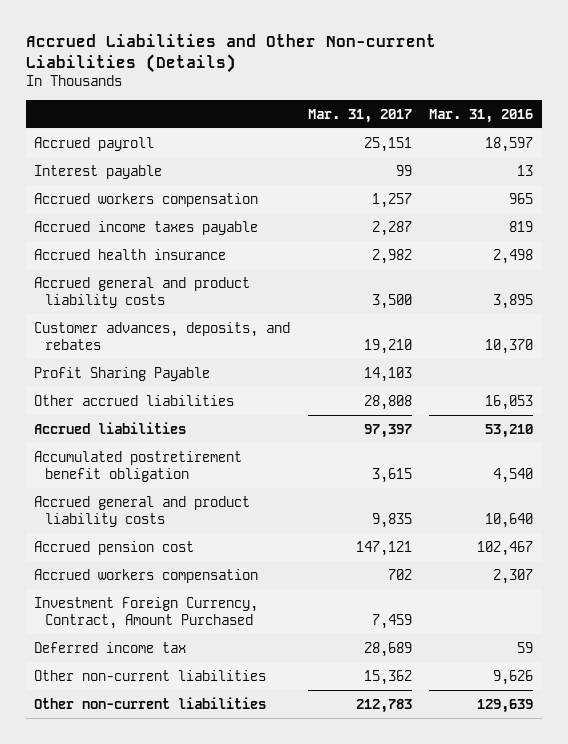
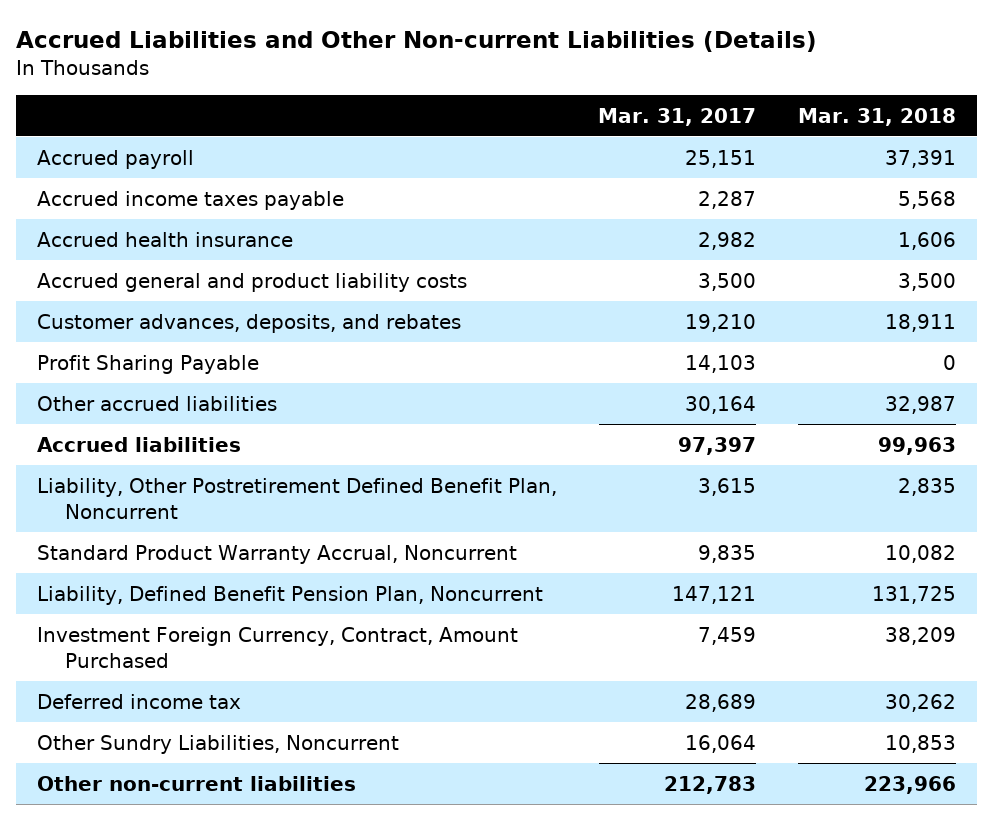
[429,108,534,123] Mar. 31, 2016 -> none
none -> [797,107,956,126] Mar. 31, 2018
[34,164,163,179] Interest payable -> none
[34,192,259,207] Accrued workers compensation -> none
[363,394,412,410] 28,808 -> [685,395,757,414] 30,164
[34,568,259,583] Accrued workers compensation -> none
[34,450,243,483] Accumulated postretirement benefit obligation -> [37,477,558,519] Liability, Other Postretirement Defined Benefit Plan, Noncurrent
[34,495,251,528] Accrued general and product liability costs -> [37,544,518,564] Standard Product Warranty Accrual, Noncurrent
[34,540,195,555] Accrued pension cost -> [37,585,544,605] Liability, Defined Benefit Pension Plan, Noncurrent
[34,669,267,681] Other non-current liabilities -> none
none -> [37,734,400,754] Other Sundry Liabilities, Noncurrent

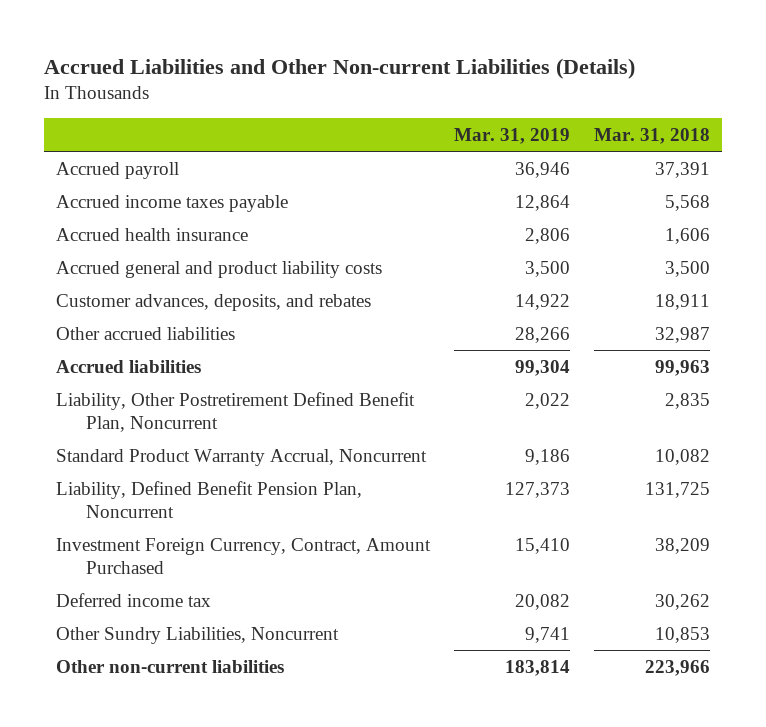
[598,107,757,126] Mar. 31, 2017 -> none
none -> [454,127,571,144] Mar. 31, 2019
[37,354,260,374] Profit Sharing Payable -> none

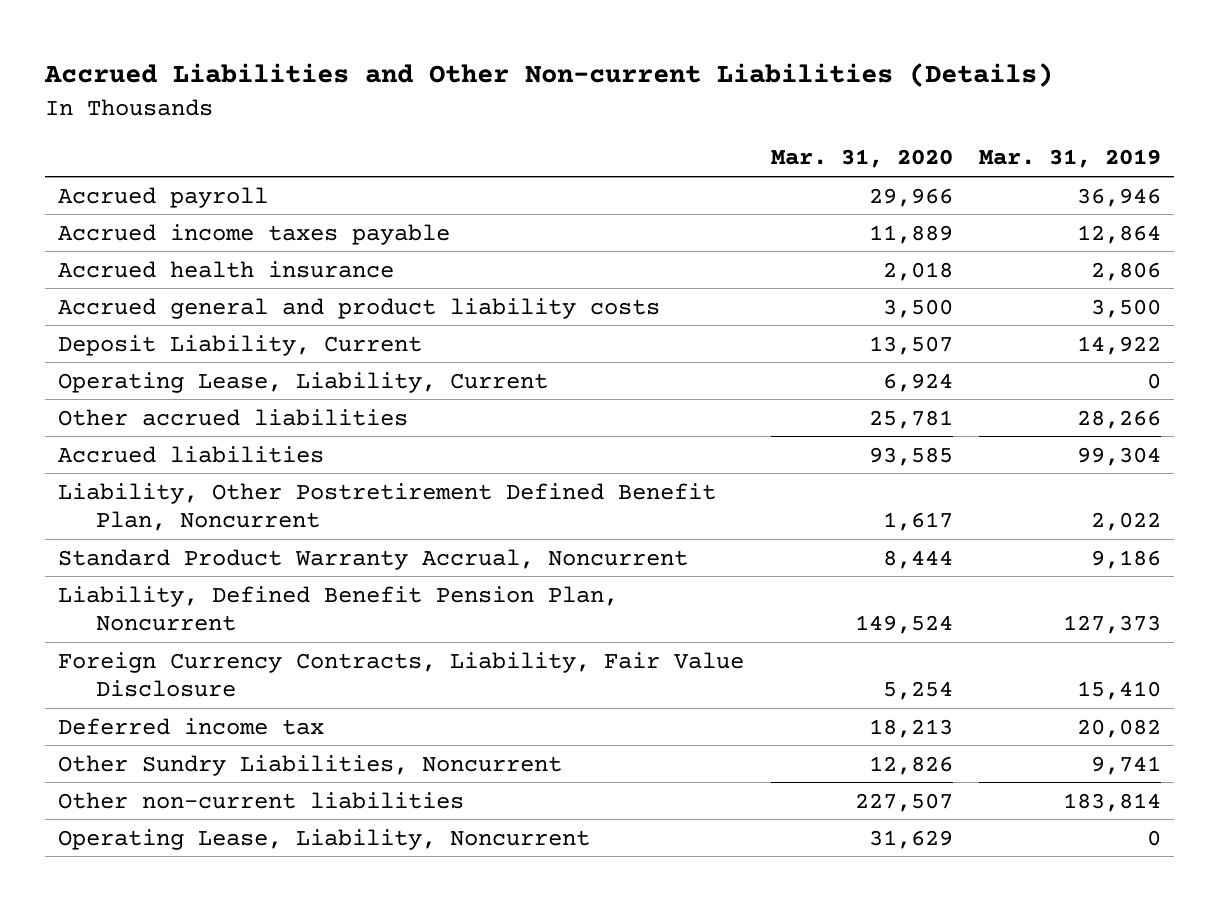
[593,127,710,144] Mar. 31, 2018 -> none
none -> [770,149,953,169] Mar. 31, 2020
[56,293,372,311] Customer advances, deposits, and rebates -> [58,334,423,356] Deposit Liability, Current
none -> [58,371,549,393] Operating Lease, Liability, Current
[56,537,432,574] Investment Foreign Currency, Contract, Amount Purchased -> [58,651,745,697] Foreign Currency Contracts, Liability, Fair Value Disclosure
none -> [58,828,591,850] Operating Lease, Liability, Noncurrent

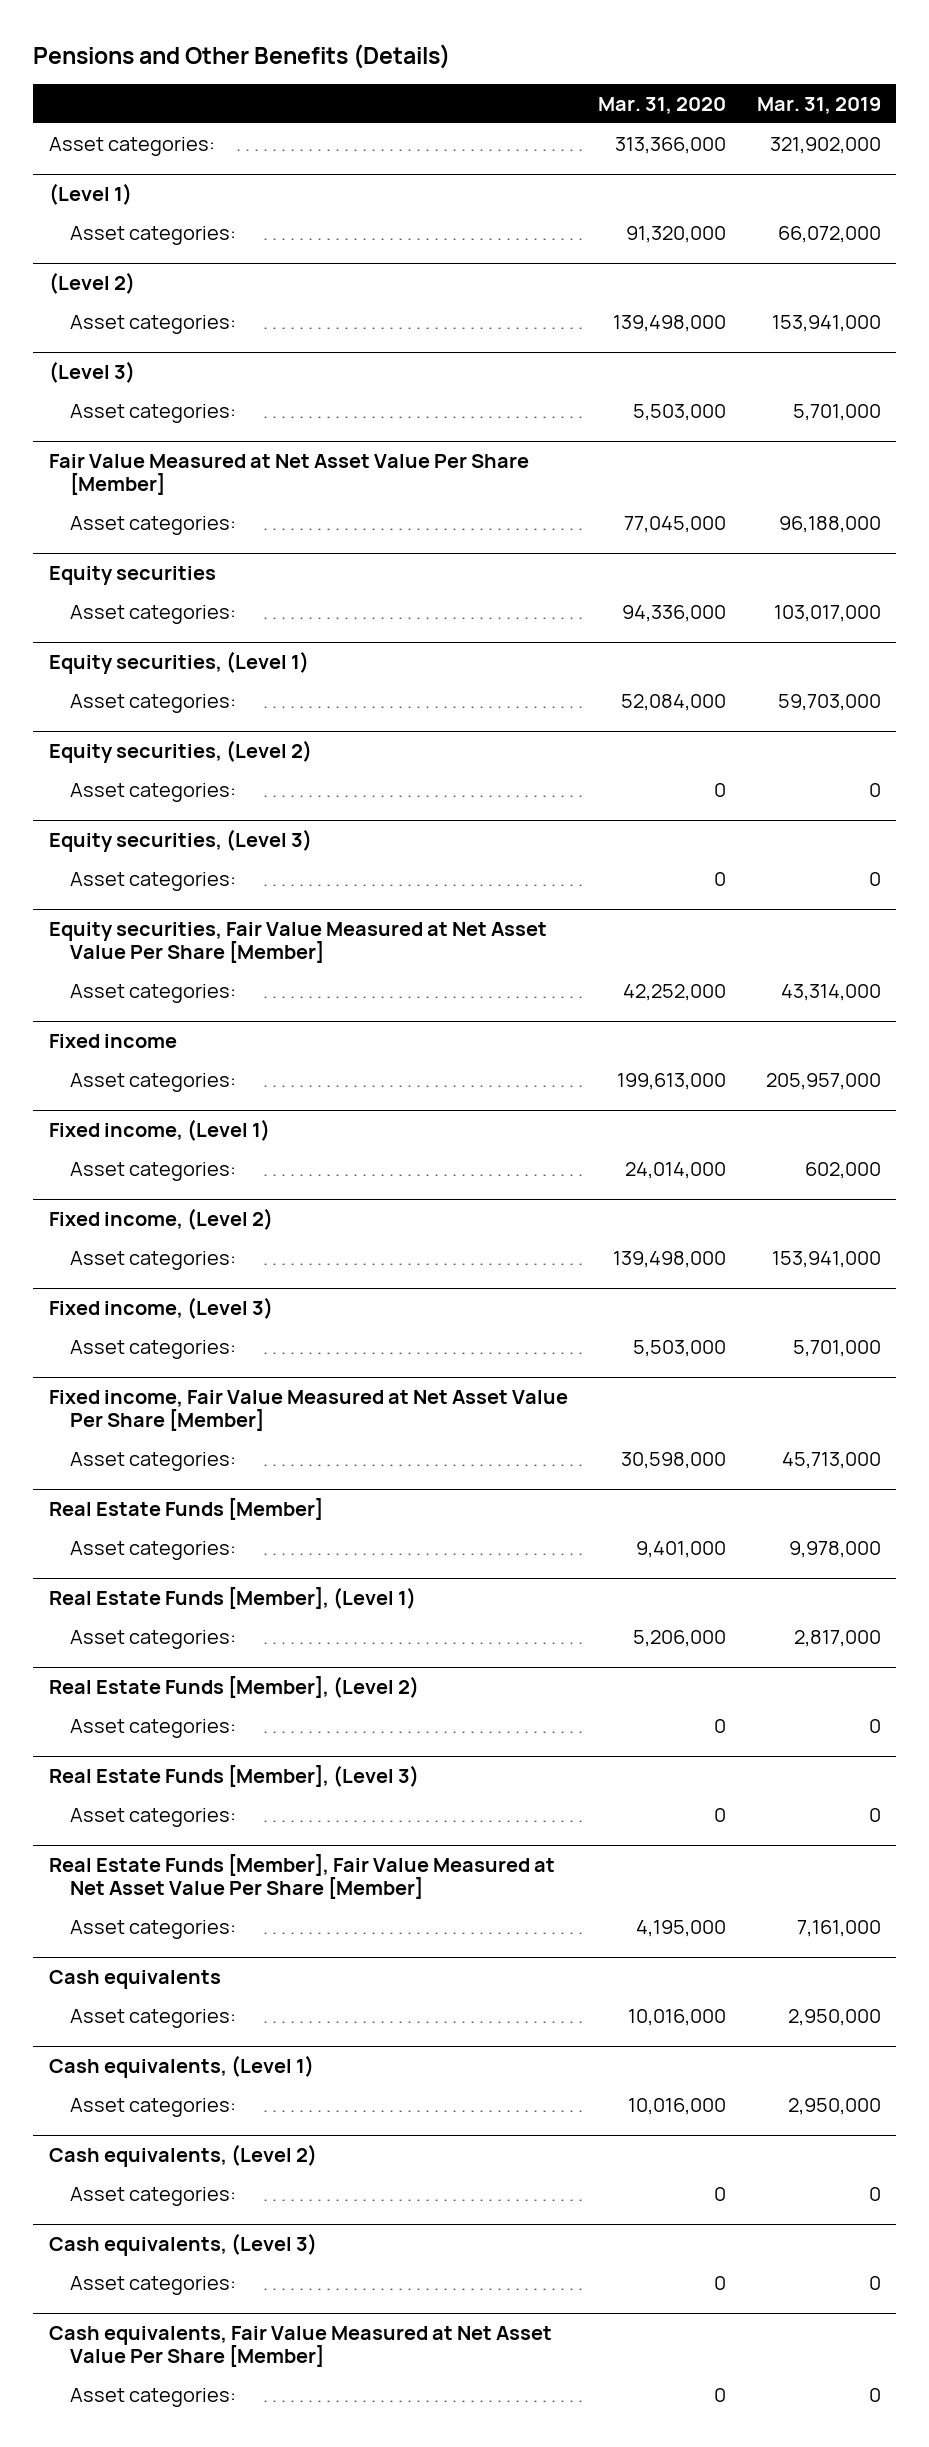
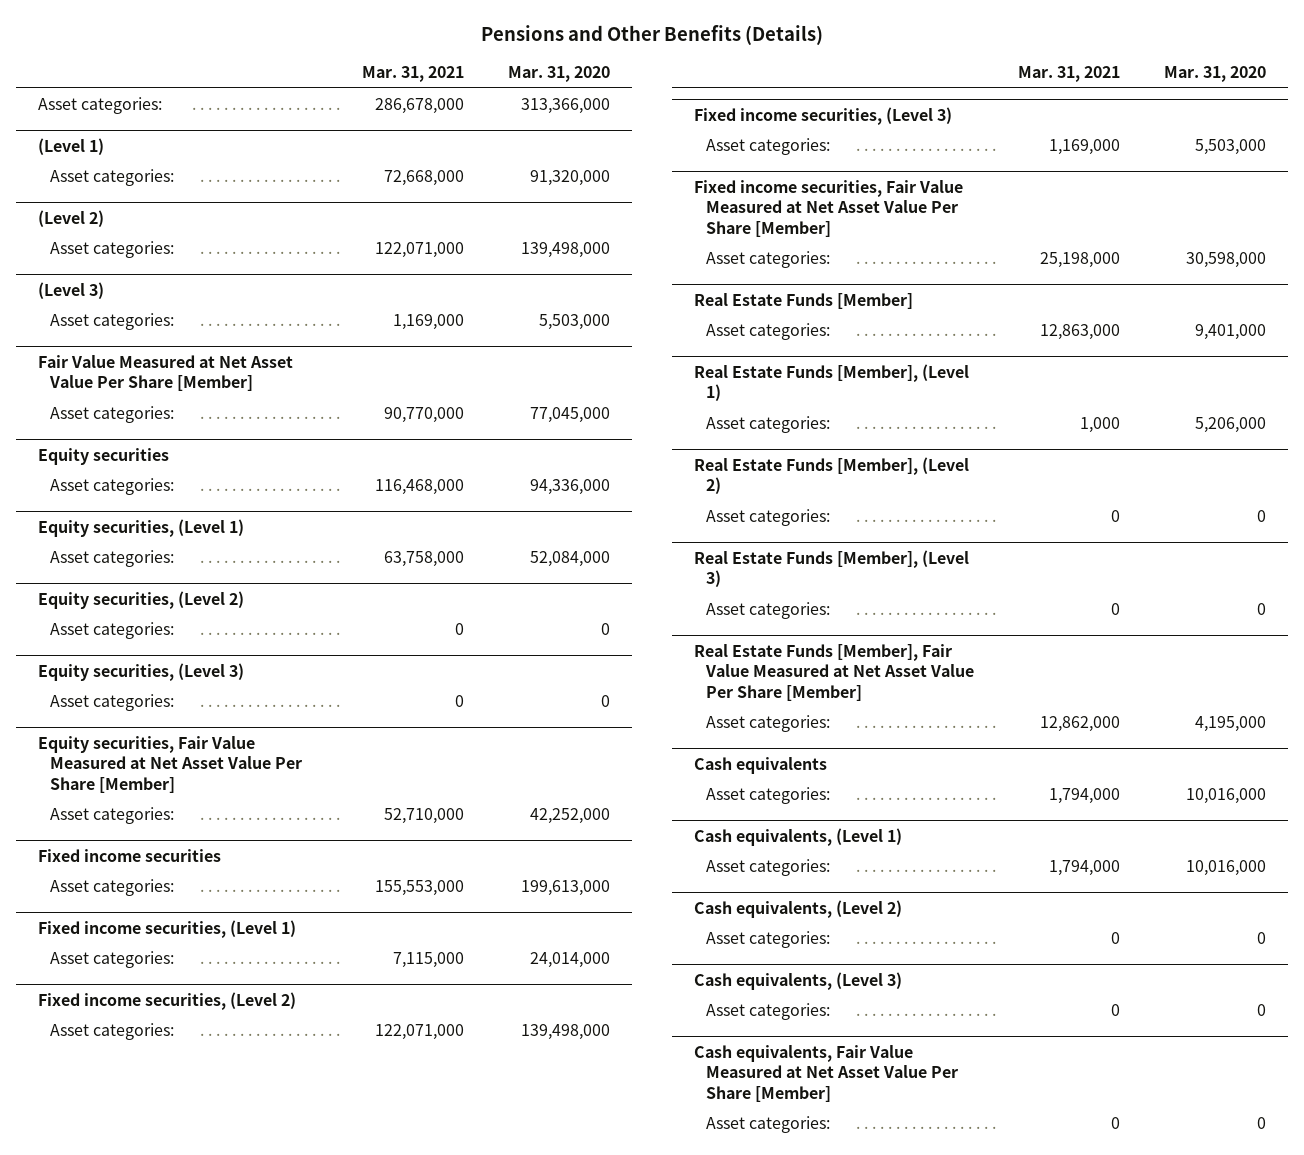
[756,96,881,114] Mar. 31, 2019 -> none
none -> [362,66,465,83] Mar. 31, 2021
[48,1034,177,1049] Fixed income -> [38,848,222,862] Fixed income securities
[48,1119,270,1142] Fixed income, (Level 1) -> [38,919,297,938] Fixed income securities, (Level 1)
[48,1208,273,1231] Fixed income, (Level 2) -> [38,991,297,1010] Fixed income securities, (Level 2)
[48,1297,273,1320] Fixed income, (Level 3) -> [694,106,953,125] Fixed income securities, (Level 3)
[48,1390,568,1432] Fixed income, Fair Value Measured at Net Asset Value Per Share [Member] -> [694,179,964,237] Fixed income securities, Fair Value Measured at Net Asset Value Per Share [Member]

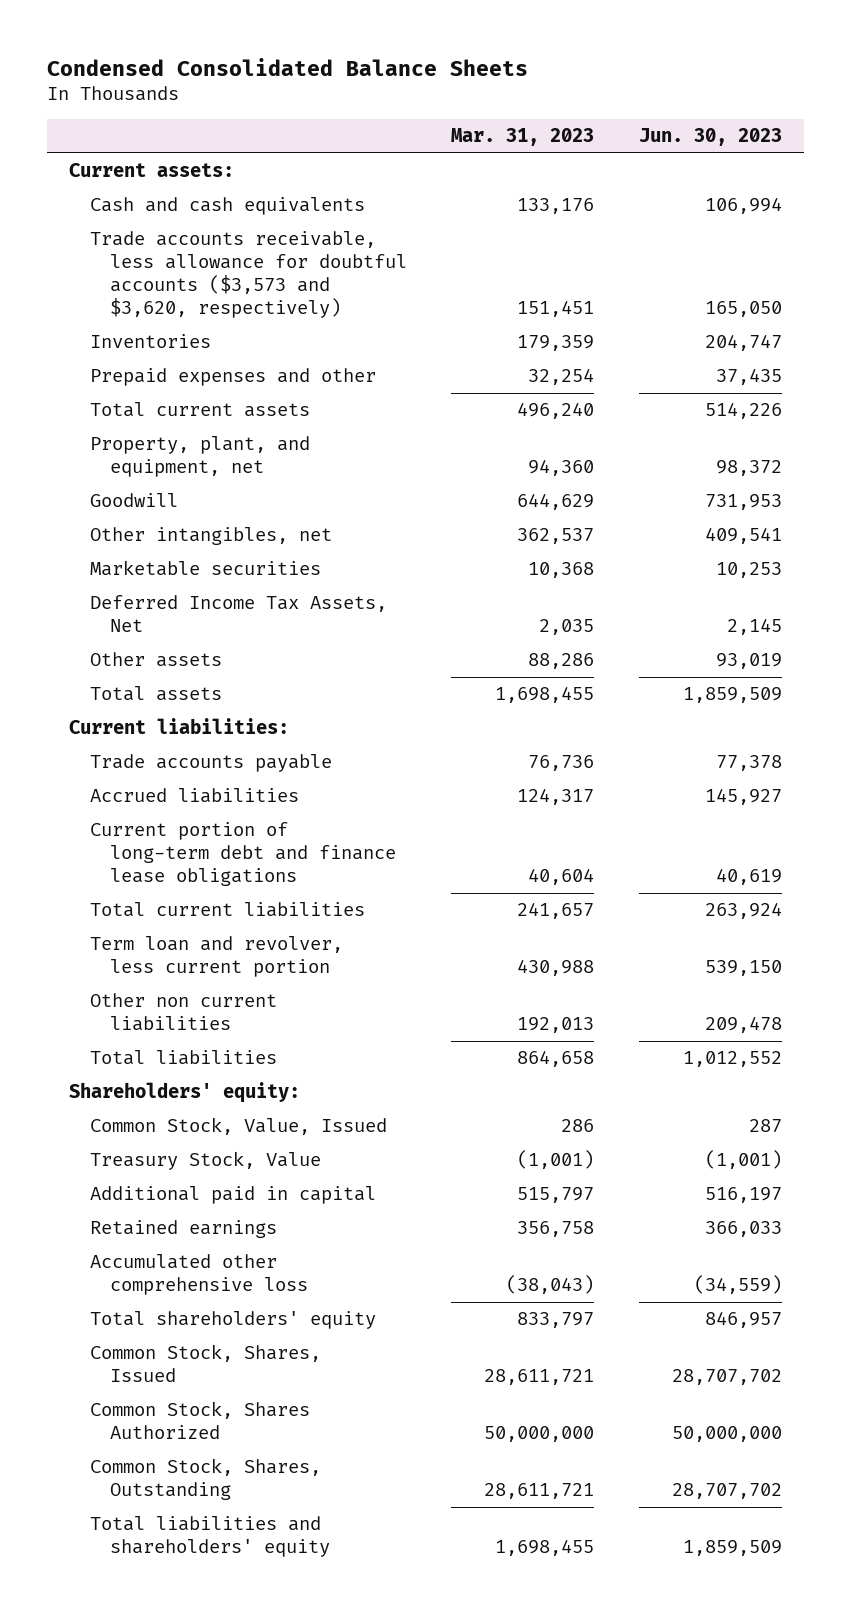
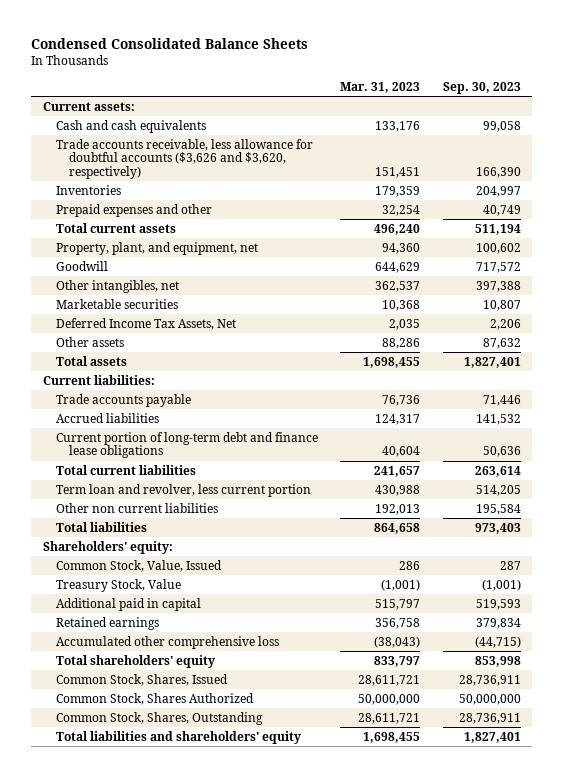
[638,128,782,147] Jun. 30, 2023 -> none
none -> [443,81,522,94] Sep. 30, 2023
[89,231,407,319] Trade accounts receivable, less allowance for doubtful accounts ($3,573 and $3,620, respectively) -> [55,138,313,180] Trade accounts receivable, less allowance for doubtful accounts ($3,626 and $3,620, respectively)

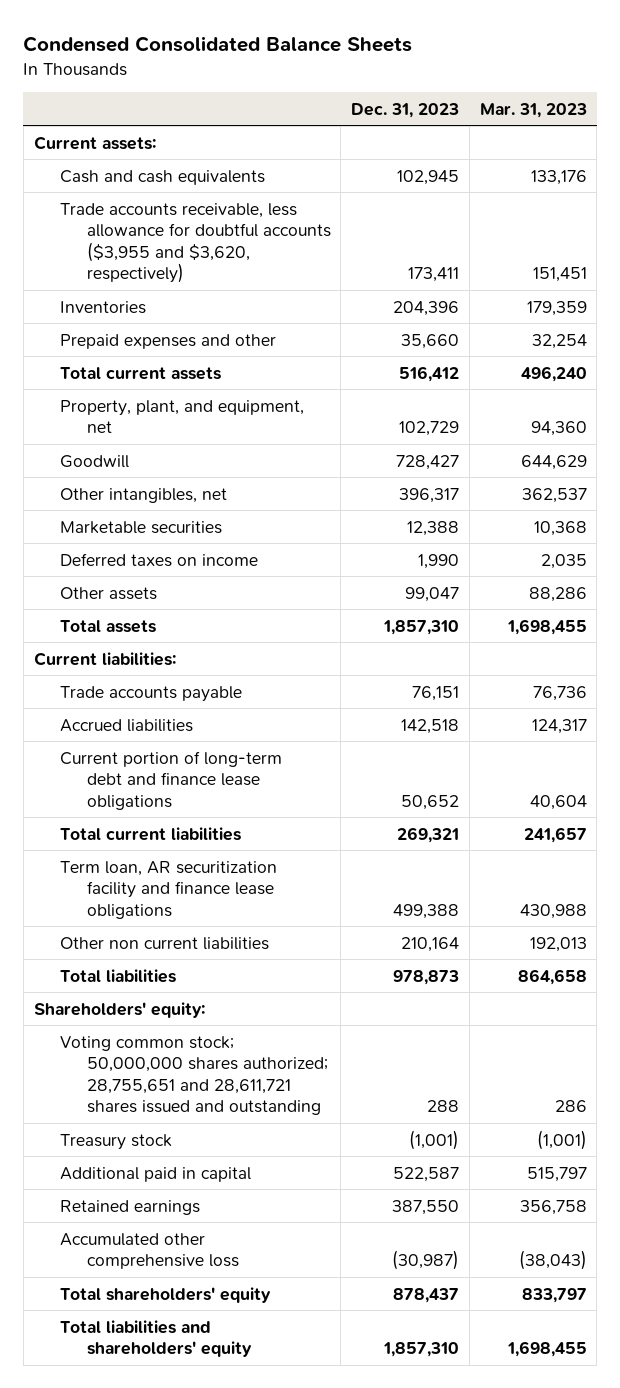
[443,81,522,94] Sep. 30, 2023 -> none
none -> [351,102,460,118] Dec. 31, 2023
[55,138,313,180] Trade accounts receivable, less allowance for doubtful accounts ($3,626 and $3,620, respectively) -> [60,202,331,284] Trade accounts receivable, less allowance for doubtful accounts ($3,955 and $3,620, respectively)
[55,317,236,330] Deferred Income Tax Assets, Net -> [60,552,259,567] Deferred taxes on income
[55,483,311,497] Term loan and revolver, less current portion -> [60,860,278,919] Term loan, AR securitization facility and finance lease obligations
[55,559,222,572] Common Stock, Value, Issued -> [60,1035,328,1116] Voting common stock; 50,000,000 shares authorized; 28,755,651 and 28,611,721 shares issued and outstanding
[55,578,181,592] Treasury Stock, Value -> [60,1133,173,1150] Treasury stock
[55,673,228,686] Common Stock, Shares, Issued -> none
[55,692,254,705] Common Stock, Shares Authorized -> none
[55,711,263,725] Common Stock, Shares, Outstanding -> none

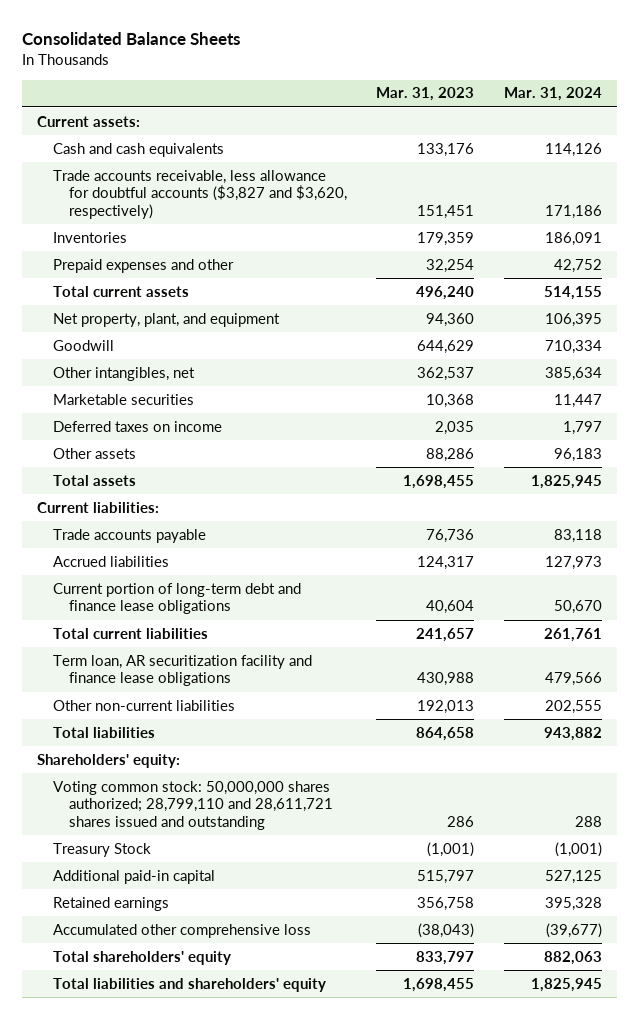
[23,35,413,52] Condensed Consolidated Balance Sheets -> [21,31,240,45] Consolidated Balance Sheets
[351,102,460,118] Dec. 31, 2023 -> none
none -> [504,87,603,102] Mar. 31, 2024
[60,202,331,284] Trade accounts receivable, less allowance for doubtful accounts ($3,955 and $3,620, respectively) -> [52,169,347,219] Trade accounts receivable, less allowance for doubtful accounts ($3,827 and $3,620, respectively)
[60,399,305,434] Property, plant, and equipment, net -> [52,312,280,327] Net property, plant, and equipment
[60,936,270,950] Other non current liabilities -> [52,699,235,711] Other non-current liabilities
[60,1035,328,1116] Voting common stock; 50,000,000 shares authorized; 28,755,651 and 28,611,721 shares issued and outstanding -> [52,780,333,830] Voting common stock: 50,000,000 shares authorized; 28,799,110 and 28,611,721 shares issued and outstanding
[60,1133,173,1150] Treasury stock -> [52,842,151,857] Treasury Stock
[60,1166,252,1182] Additional paid in capital -> [52,869,215,884] Additional paid-in capital

